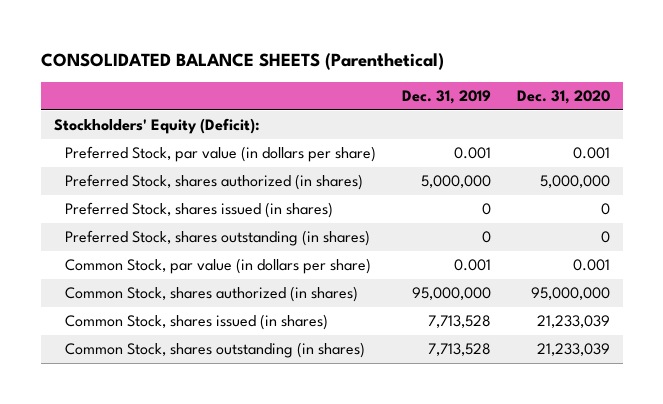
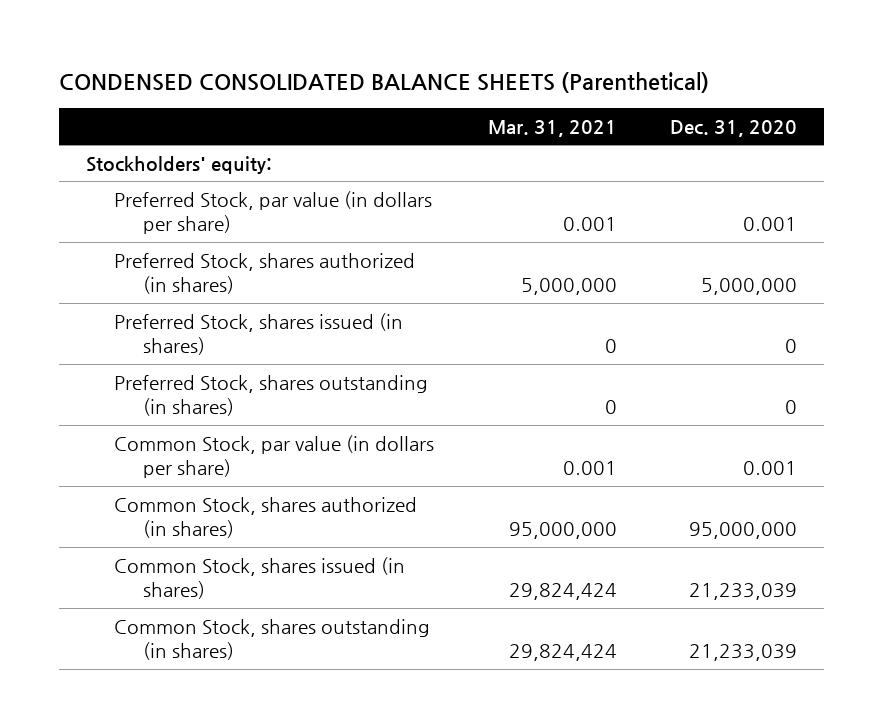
[40,52,444,70] CONSOLIDATED BALANCE SHEETS (Parenthetical) -> [58,71,709,93] CONDENSED CONSOLIDATED BALANCE SHEETS (Parenthetical)
[401,89,491,104] Dec. 31, 2019 -> none
none -> [487,119,617,137] Mar. 31, 2021
[53,118,260,135] Stockholders' Equity (Deficit): -> [85,155,272,174] Stockholders' equity:

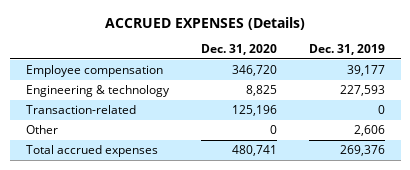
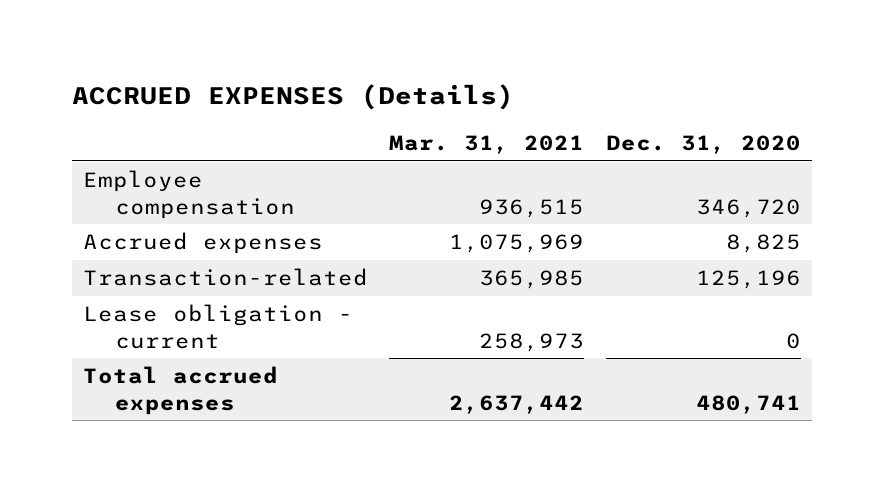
[308,44,385,56] Dec. 31, 2019 -> none
none -> [389,134,585,154] Mar. 31, 2021
[25,84,170,97] Engineering & technology -> [82,232,323,255] Accrued expenses
[25,124,58,134] Other -> none
none -> [82,304,353,349] Lease obligation - current

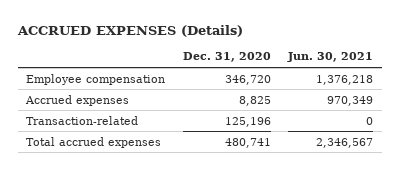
[389,134,585,154] Mar. 31, 2021 -> none
none -> [287,52,374,63] Jun. 30, 2021
[82,304,353,349] Lease obligation - current -> none

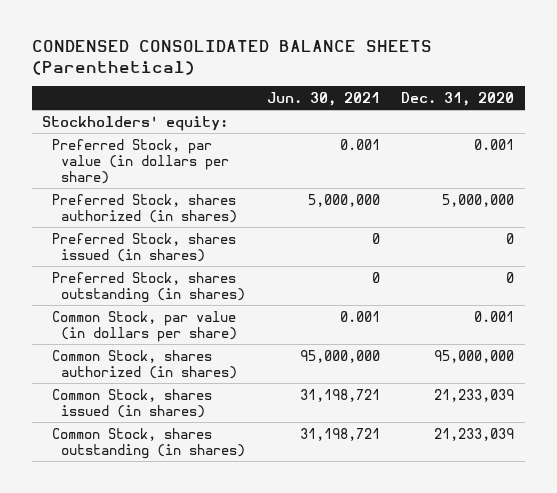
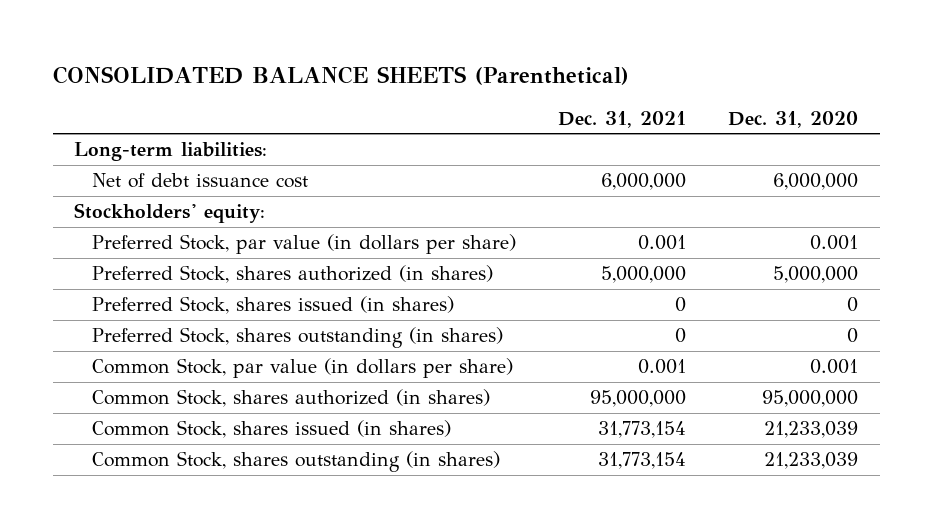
[31,40,432,75] CONDENSED CONSOLIDATED BALANCE SHEETS (Parenthetical) -> [53,66,630,86] CONSOLIDATED BALANCE SHEETS (Parenthetical)
[266,91,380,106] Jun. 30, 2021 -> none
none -> [558,110,687,128] Dec. 31, 2021
none -> [74,142,268,162] Long-term liabilities:
none -> [91,173,308,189] Net of debt issuance cost

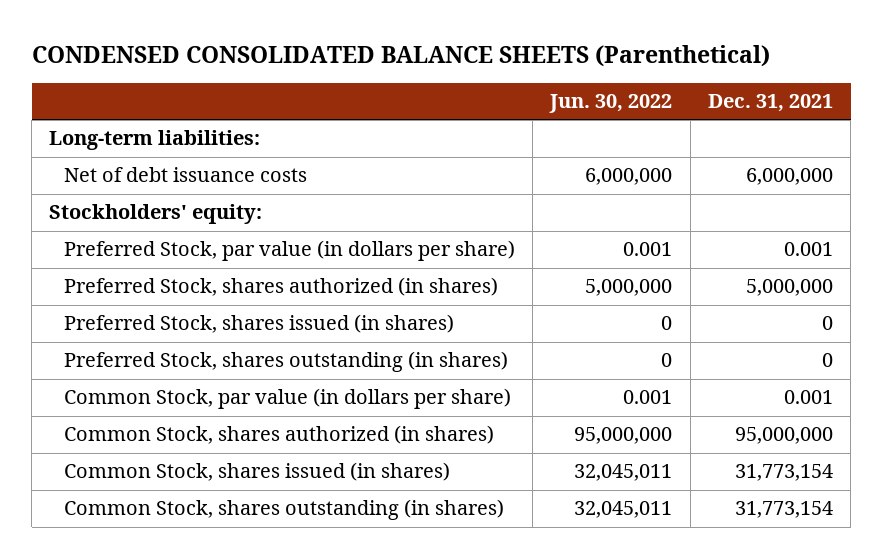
[53,66,630,86] CONSOLIDATED BALANCE SHEETS (Parenthetical) -> [31,44,770,67] CONDENSED CONSOLIDATED BALANCE SHEETS (Parenthetical)
[728,110,859,128] Dec. 31, 2020 -> none
none -> [549,94,673,114] Jun. 30, 2022
[91,173,308,189] Net of debt issuance cost -> [63,167,307,183] Net of debt issuance costs

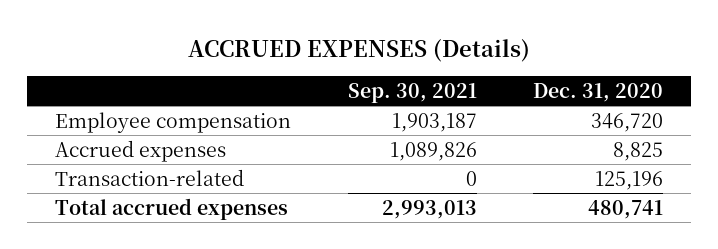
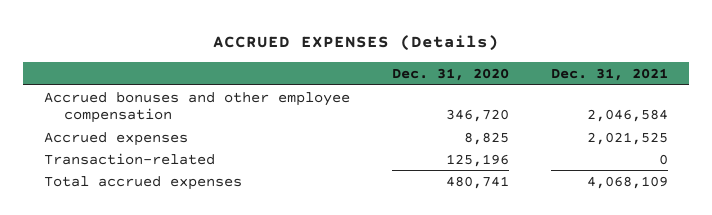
[347,82,477,103] Sep. 30, 2021 -> none
none -> [551,67,669,81] Dec. 31, 2021
[55,111,292,133] Employee compensation -> [44,91,351,124] Accrued bonuses and other employee compensation

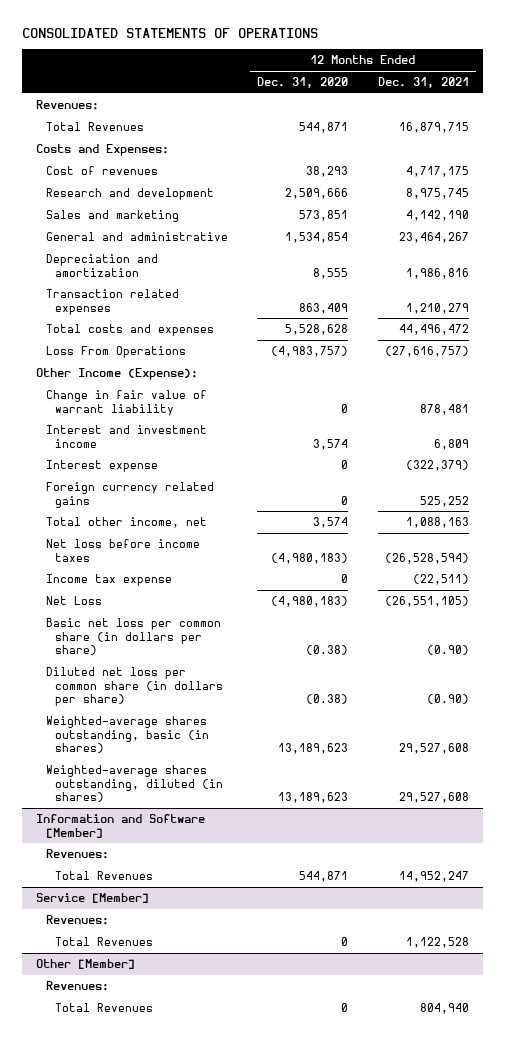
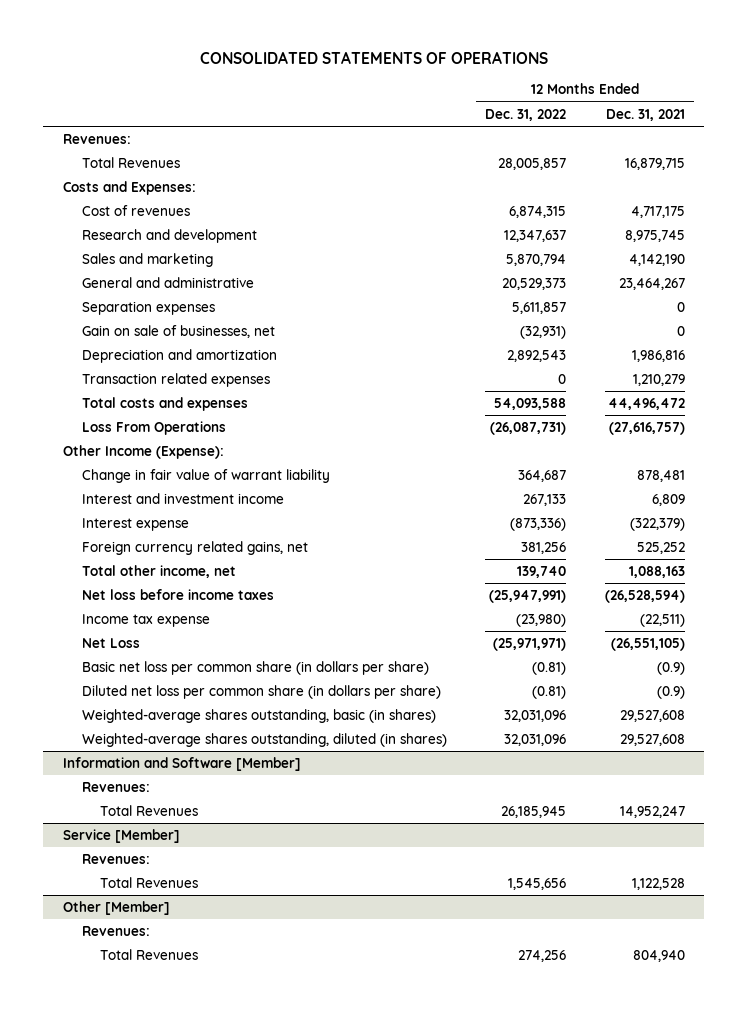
[257,77,349,89] Dec. 31, 2020 -> none
none -> [485,108,567,121] Dec. 31, 2022
none -> [81,300,215,315] Separation expenses
none -> [81,324,275,338] Gain on sale of businesses, net
[45,481,214,508] Foreign currency related gains -> [81,540,308,555] Foreign currency related gains, net
[426,645,469,656] (0.90) -> [656,661,685,675] (0.9)
[426,694,469,705] (0.90) -> [656,685,685,699] (0.9)

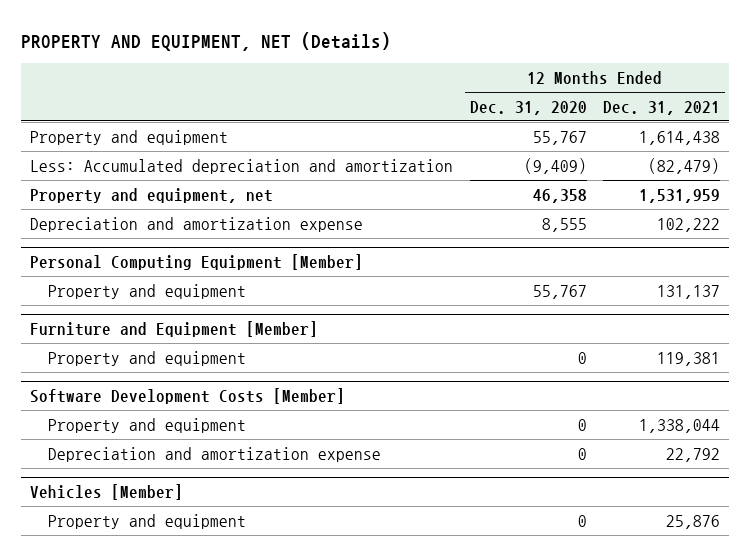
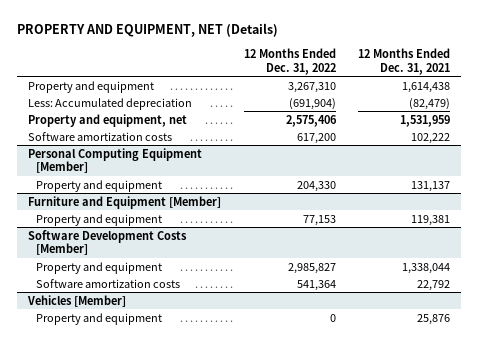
[469,100,587,115] Dec. 31, 2020 -> none
none -> [243,48,336,75] 12 Months Ended Dec. 31, 2022
[29,158,453,174] Less: Accumulated depreciation and amortization -> [28,97,193,110] Less: Accumulated depreciation
[29,216,363,232] Depreciation and amortization expense -> [28,131,173,141] Software amortization costs
[47,446,381,462] Depreciation and amortization expense -> [36,278,181,288] Software amortization costs

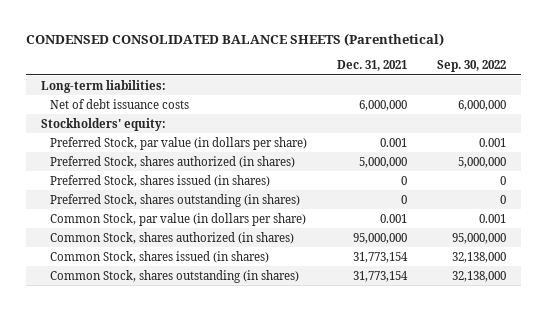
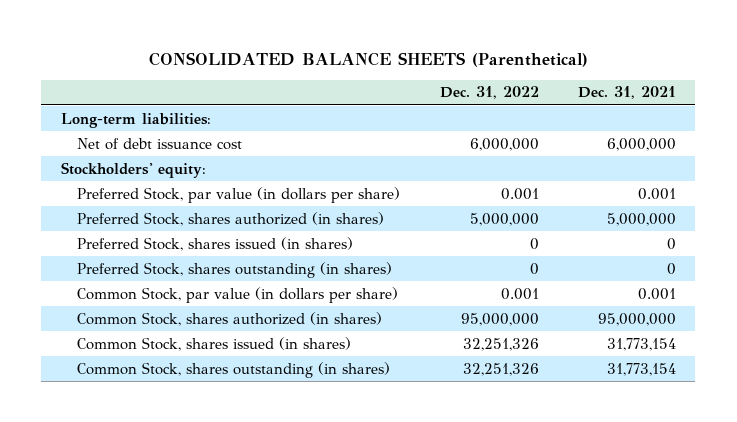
[26,32,445,46] CONDENSED CONSOLIDATED BALANCE SHEETS (Parenthetical) -> [149,51,589,67] CONSOLIDATED BALANCE SHEETS (Parenthetical)
[437,60,507,73] Sep. 30, 2022 -> none
none -> [439,86,539,100] Dec. 31, 2022
[49,98,189,109] Net of debt issuance costs -> [77,137,243,150] Net of debt issuance cost

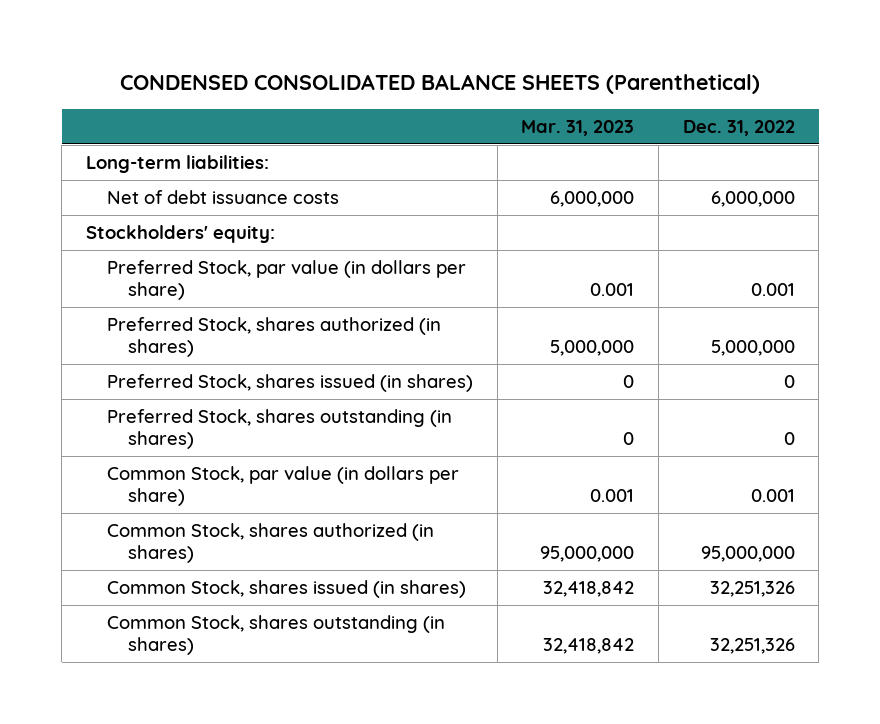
[149,51,589,67] CONSOLIDATED BALANCE SHEETS (Parenthetical) -> [120,74,761,95] CONDENSED CONSOLIDATED BALANCE SHEETS (Parenthetical)
[577,86,676,100] Dec. 31, 2021 -> none
none -> [521,119,635,136] Mar. 31, 2023
[77,137,243,150] Net of debt issuance cost -> [106,189,339,204] Net of debt issuance costs

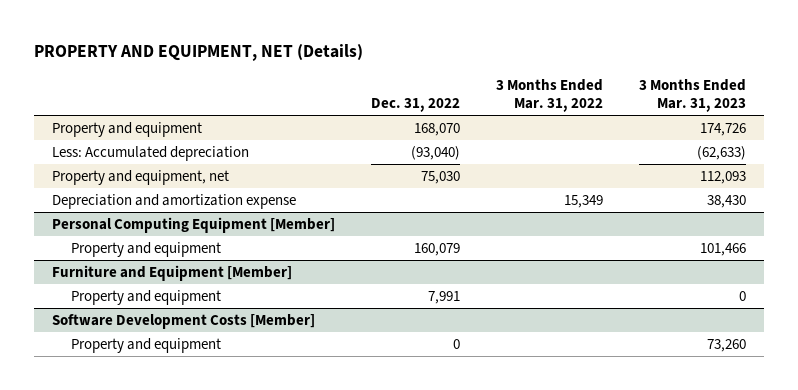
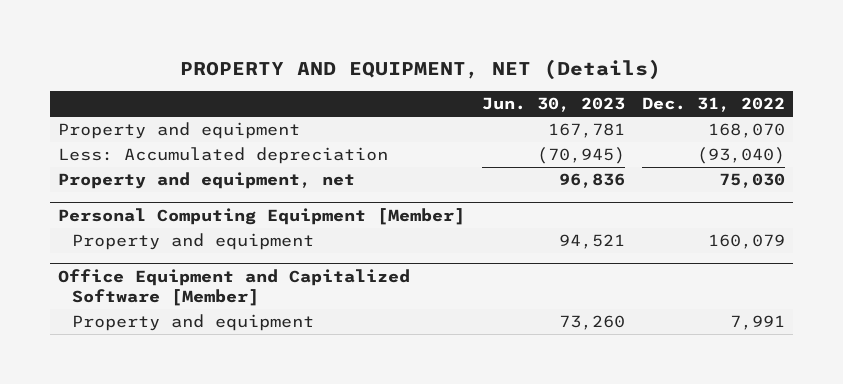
[495,78,603,113] 3 Months Ended Mar. 31, 2022 -> none
[638,78,746,113] 3 Months Ended Mar. 31, 2023 -> none
none -> [481,97,625,113] Jun. 30, 2023
[51,194,296,210] Depreciation and amortization expense -> none
[51,265,292,282] Furniture and Equipment [Member] -> none
none -> [58,268,411,307] Office Equipment and Capitalized Software [Member]
[51,314,315,330] Software Development Costs [Member] -> none
[71,338,222,354] Property and equipment -> none

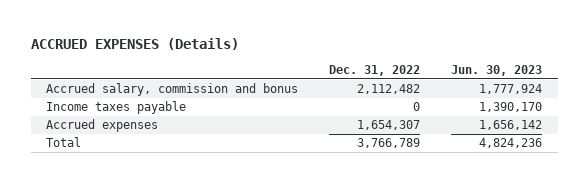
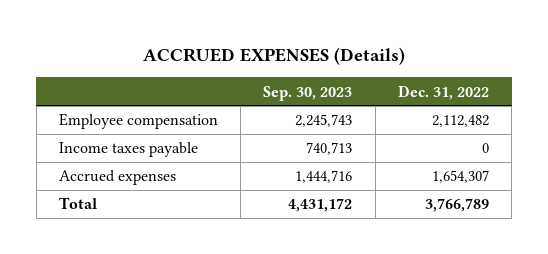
[451,65,543,77] Jun. 30, 2023 -> none
none -> [263,85,353,101] Sep. 30, 2023
[46,83,299,97] Accrued salary, commission and bonus -> [58,113,218,130] Employee compensation

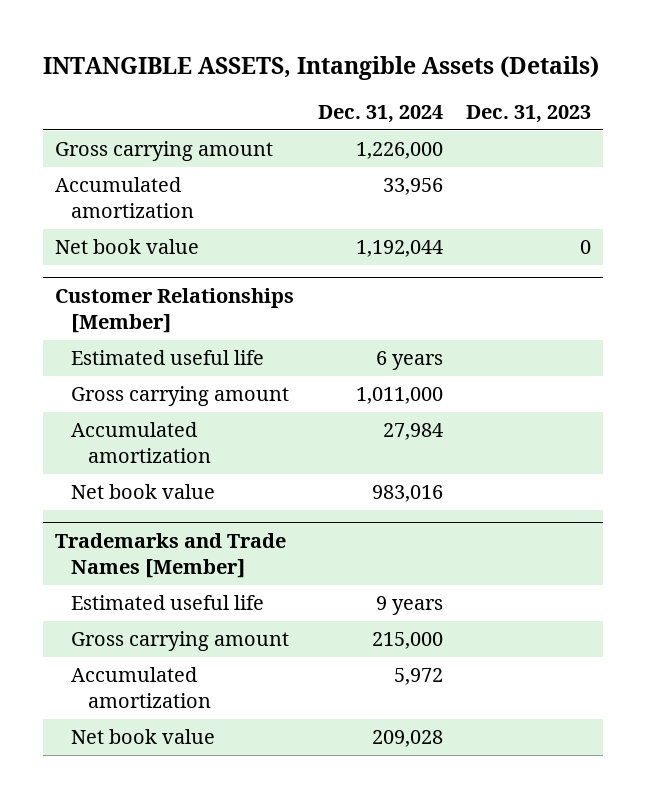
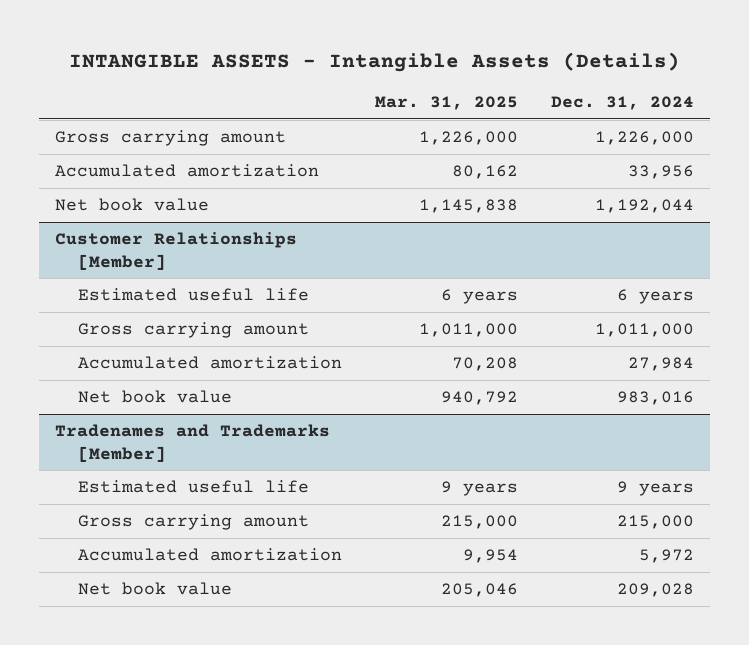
[43,56,600,81] INTANGIBLE ASSETS, Intangible Assets (Details) -> [68,51,680,72] INTANGIBLE ASSETS - Intangible Assets (Details)
[466,105,592,124] Dec. 31, 2023 -> none
none -> [374,96,518,111] Mar. 31, 2025
[55,532,287,578] Trademarks and Trade Names [Member] -> [55,424,331,462] Tradenames and Trademarks [Member]

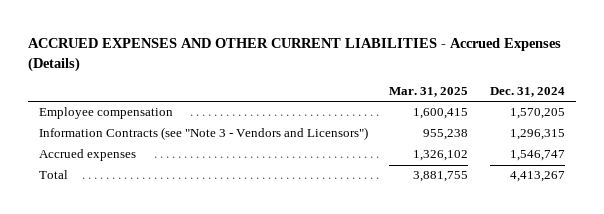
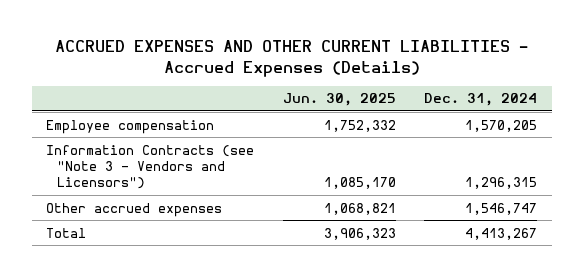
[389,86,469,97] Mar. 31, 2025 -> none
none -> [282,93,396,107] Jun. 30, 2025
[38,149,136,162] Accrued expenses -> [46,202,223,217] Other accrued expenses

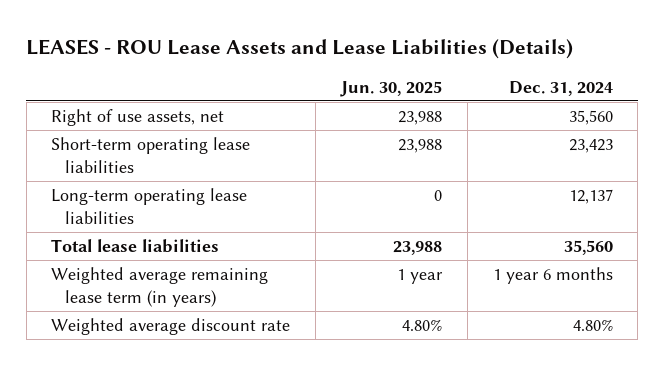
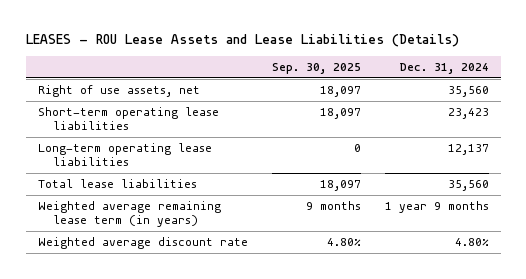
[340,80,443,97] Jun. 30, 2025 -> none
none -> [271,63,361,75] Sep. 30, 2025
[492,267,613,285] 1 year 6 months -> [384,201,489,214] 1 year 9 months

